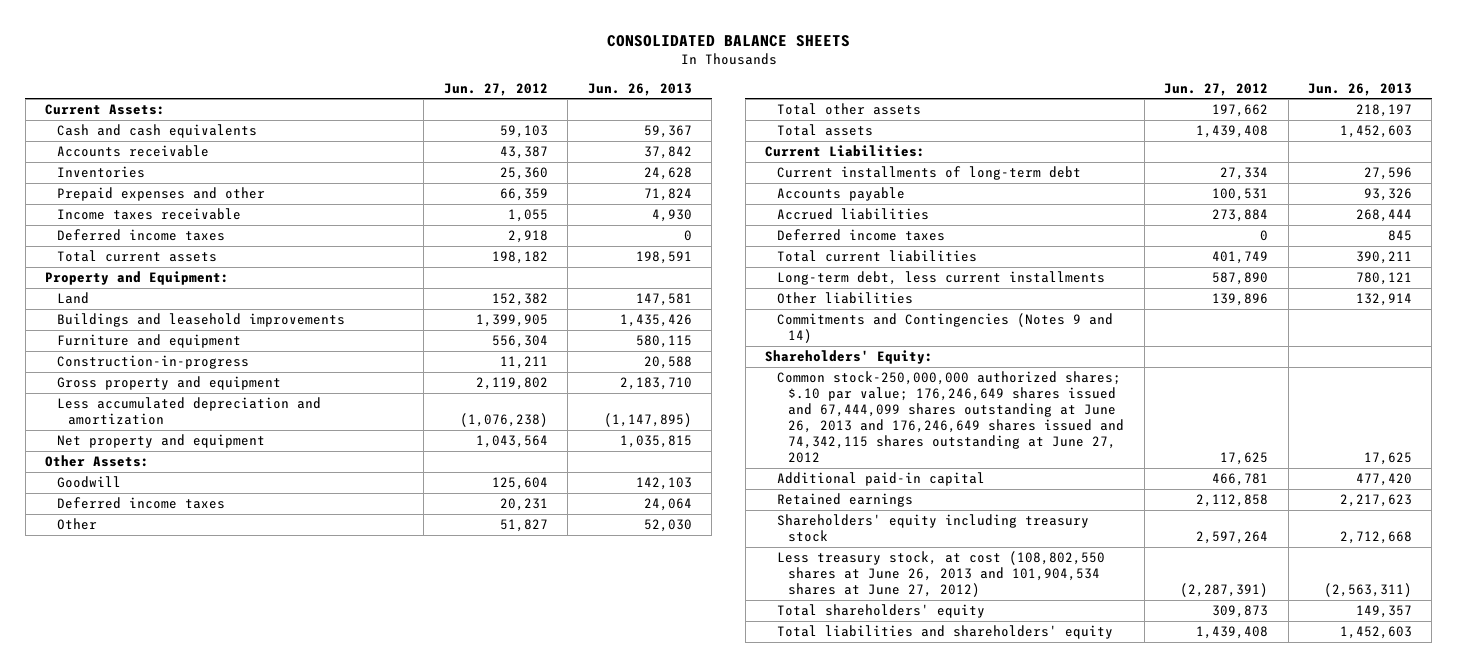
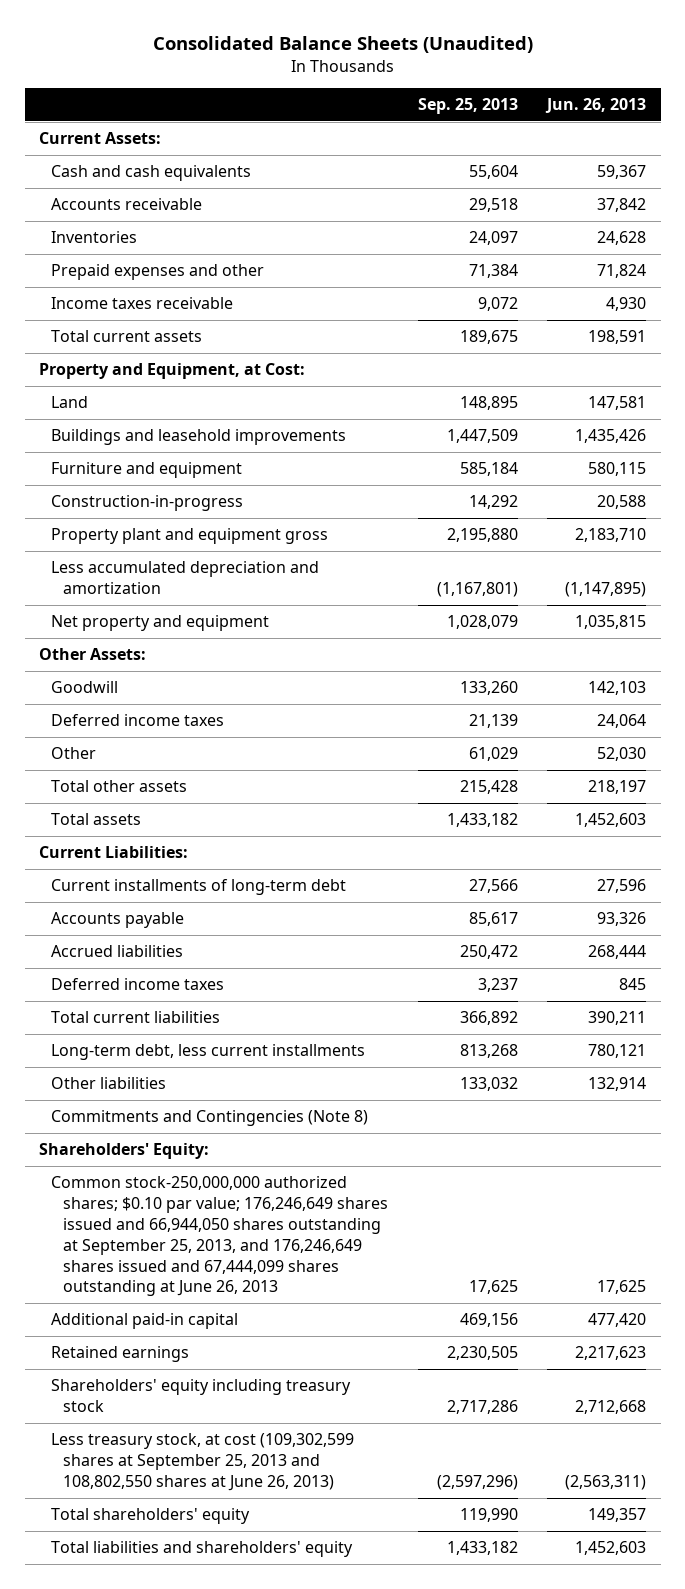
[606,35,850,48] CONSOLIDATED BALANCE SHEETS -> [152,35,533,53] Consolidated Balance Sheets (Unaudited)
[443,82,548,96] Jun. 27, 2012 -> none
none -> [417,98,518,115] Sep. 25, 2013
[56,228,225,241] Deferred income taxes -> none
[45,270,230,285] Property and Equipment: -> [39,363,306,380] Property and Equipment, at Cost:
[56,375,281,390] Gross property and equipment -> [51,528,329,545] Property plant and equipment gross
[776,312,1113,344] Commitments and Contingencies (Notes 9 and 14) -> [51,1110,369,1127] Commitments and Contingencies (Note 8)
[776,370,1125,464] Common stock-250,000,000 authorized shares; $.10 par value; 176,246,649 shares issued and 67,444,099 shares outstanding at June 26, 2013 and 176,246,649 shares issued and 74,342,115 shares outstanding at June 27, 2012 -> [51,1176,389,1297] Common stock-250,000,000 authorized shares; $0.10 par value; 176,246,649 shares issued and 66,944,050 shares outstanding at September 25, 2013, and 176,246,649 shares issued and 67,444,099 shares outstanding at June 26, 2013
[776,550,1105,598] Less treasury stock, at cost (108,802,550 shares at June 26, 2013 and 101,904,534 shares at June 27, 2012) -> [51,1433,355,1491] Less treasury stock, at cost (109,302,599 shares at September 25, 2013 and 108,802,550 shares at June 26, 2013)

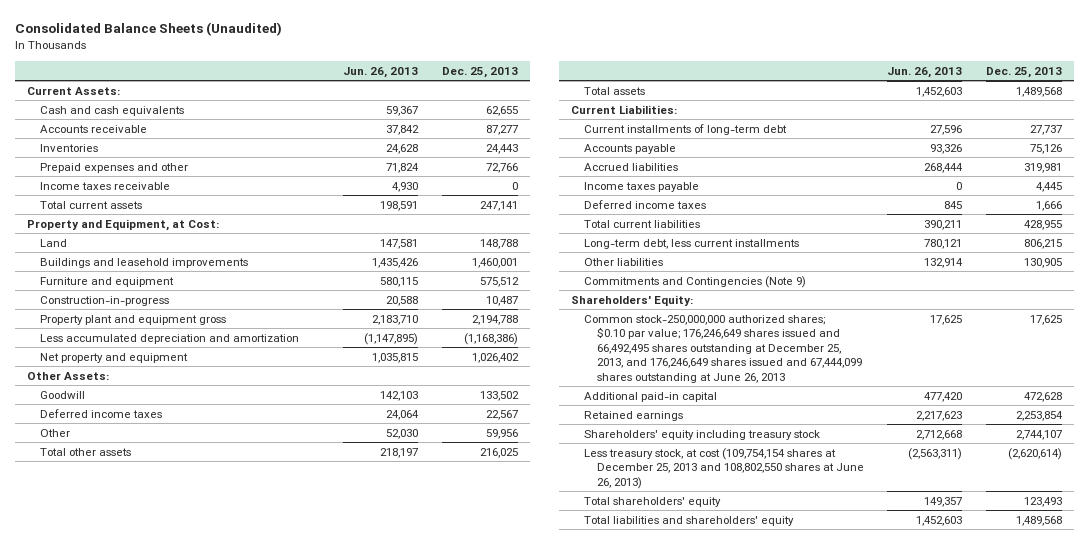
[417,98,518,115] Sep. 25, 2013 -> none
none -> [441,66,518,78] Dec. 25, 2013
none -> [583,181,699,192] Income taxes payable
[51,1110,369,1127] Commitments and Contingencies (Note 8) -> [583,275,806,288] Commitments and Contingencies (Note 9)
[51,1176,389,1297] Common stock-250,000,000 authorized shares; $0.10 par value; 176,246,649 shares issued and 66,944,050 shares outstanding at September 25, 2013, and 176,246,649 shares issued and 67,444,099 shares outstanding at June 26, 2013 -> [583,314,862,384] Common stock-250,000,000 authorized shares; $0.10 par value; 176,246,649 shares issued and 66,492,495 shares outstanding at December 25, 2013, and 176,246,649 shares issued and 67,444,099 shares outstanding at June 26, 2013
[51,1433,355,1491] Less treasury stock, at cost (109,302,599 shares at September 25, 2013 and 108,802,550 shares at June 26, 2013) -> [583,447,864,489] Less treasury stock, at cost (109,754,154 shares at December 25, 2013 and 108,802,550 shares at June 26, 2013)

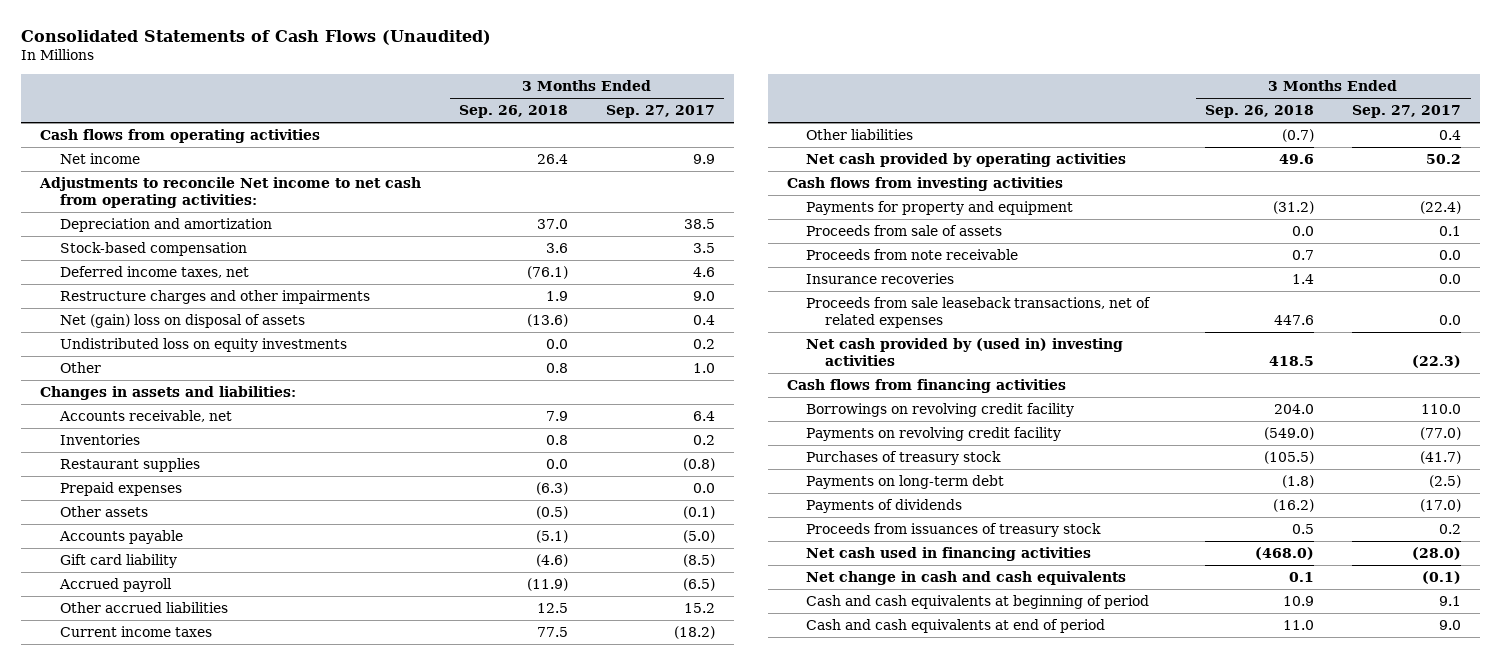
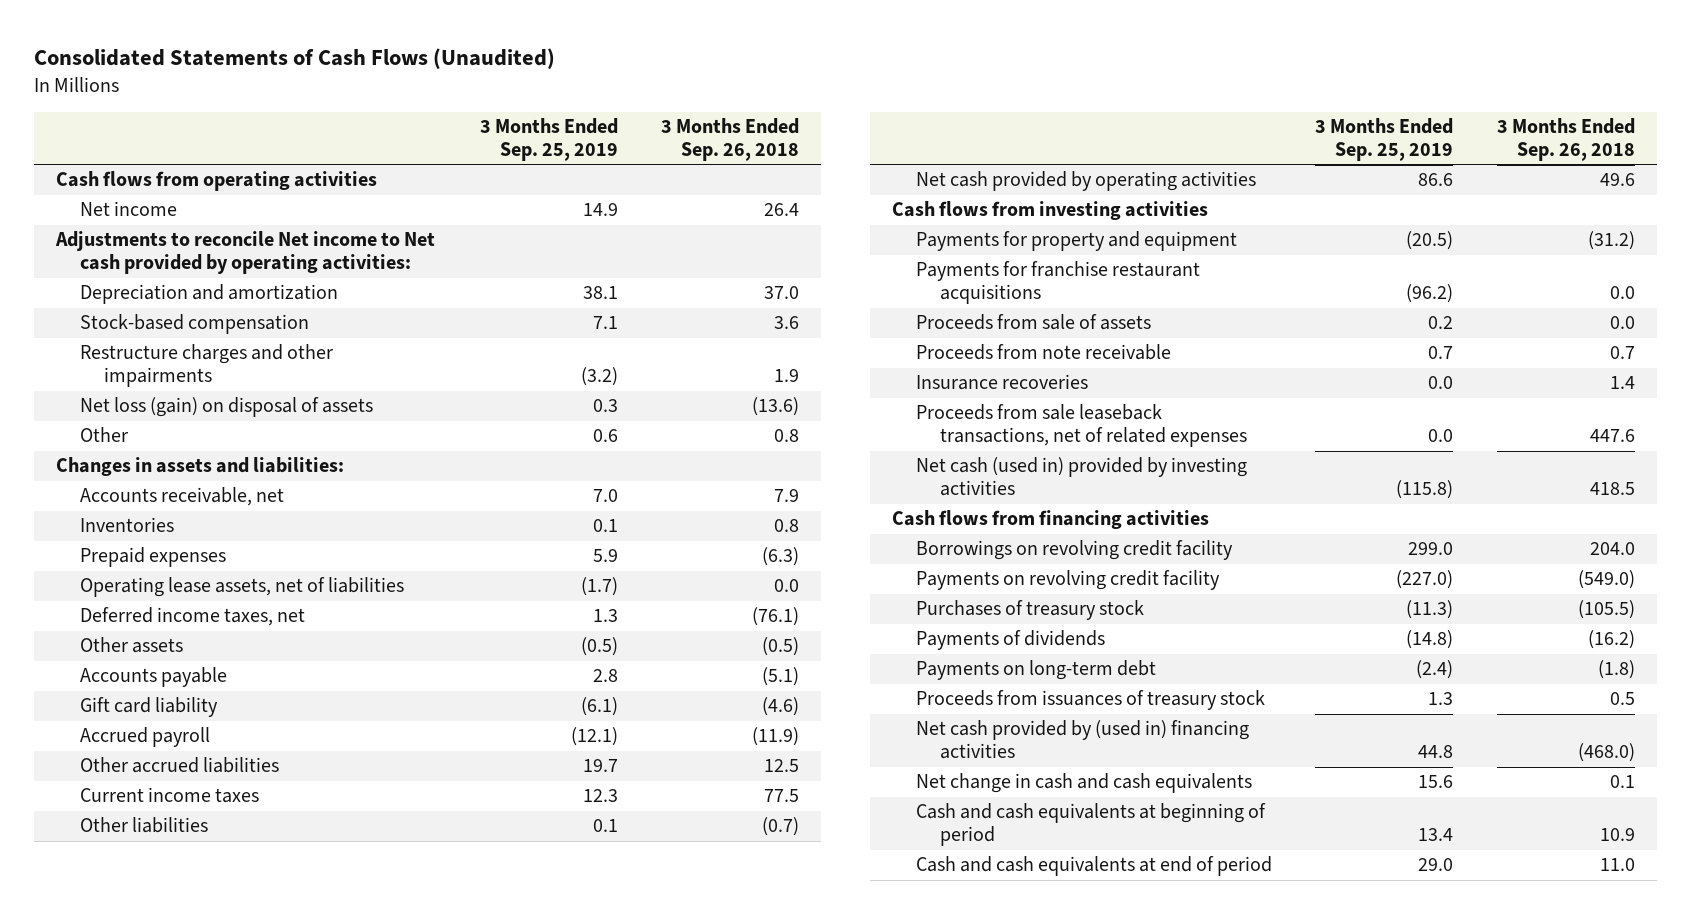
[605,105,715,119] Sep. 27, 2017 -> none
none -> [479,117,618,161] 3 Months Ended Sep. 25, 2019
[39,176,422,209] Adjustments to reconcile Net income to net cash from operating activities: -> [55,231,436,275] Adjustments to reconcile Net income to Net cash provided by operating activities:
[59,337,347,352] Undistributed loss on equity investments -> none
[59,313,305,328] Net (gain) loss on disposal of assets -> [79,397,373,418] Net loss (gain) on disposal of assets
[59,457,200,472] Restaurant supplies -> none
none -> [79,577,404,598] Operating lease assets, net of liabilities
[59,265,249,278] Deferred income taxes, net -> [79,607,305,627] Deferred income taxes, net
none -> [915,261,1200,305] Payments for franchise restaurant acquisitions
[805,337,1123,367] Net cash provided by (used in) investing activities -> [915,457,1247,497] Net cash (used in) provided by investing activities
[805,474,1004,489] Payments on long-term debt -> [915,660,1156,681] Payments on long-term debt
[805,546,1091,561] Net cash used in financing activities -> [915,720,1249,760] Net cash provided by (used in) financing activities

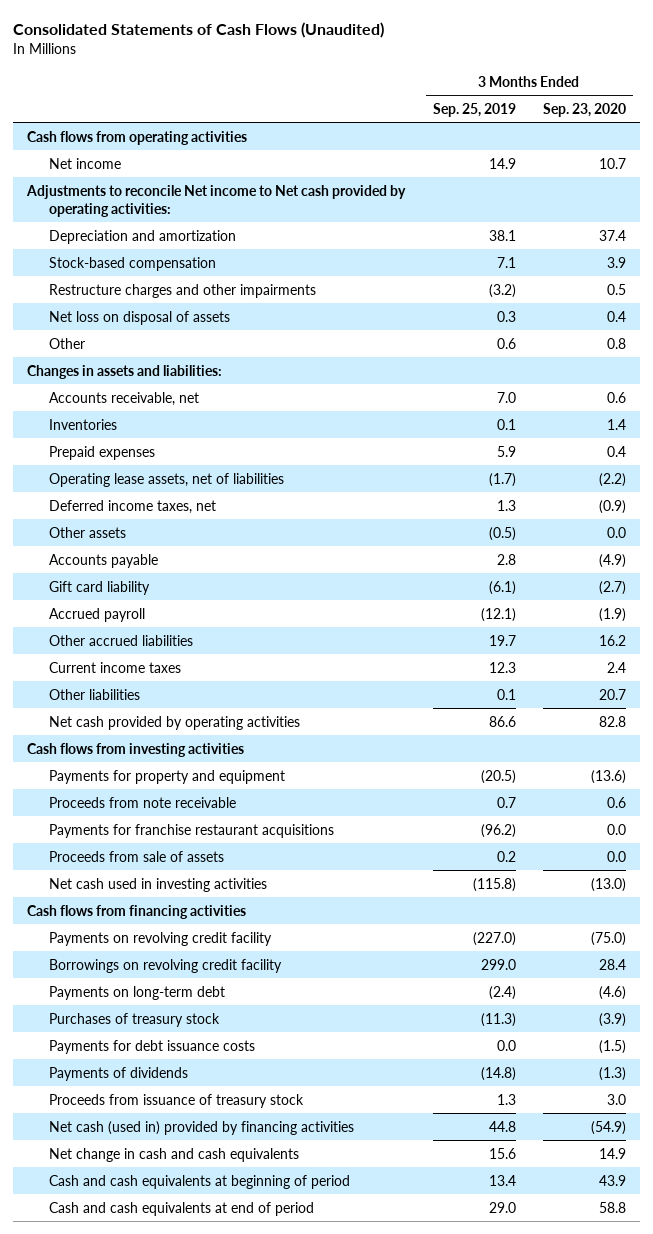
[661,117,800,161] 3 Months Ended Sep. 26, 2018 -> none
none -> [542,102,626,117] Sep. 23, 2020
[79,397,373,418] Net loss (gain) on disposal of assets -> [49,310,231,325] Net loss on disposal of assets
[915,344,1171,361] Proceeds from note receivable -> [49,796,237,808] Proceeds from note receivable
[915,374,1088,391] Insurance recoveries -> none
[915,404,1247,448] Proceeds from sale leaseback transactions, net of related expenses -> none
[915,457,1247,497] Net cash (used in) provided by investing activities -> [49,877,268,892] Net cash used in investing activities
[915,540,1233,561] Borrowings on revolving credit facility -> [49,958,283,973] Borrowings on revolving credit facility
[915,660,1156,681] Payments on long-term debt -> [49,985,226,1000] Payments on long-term debt
none -> [49,1039,256,1054] Payments for debt issuance costs
[915,690,1265,711] Proceeds from issuances of treasury stock -> [49,1093,305,1108] Proceeds from issuance of treasury stock
[915,720,1249,760] Net cash provided by (used in) financing activities -> [49,1120,355,1135] Net cash (used in) provided by financing activities

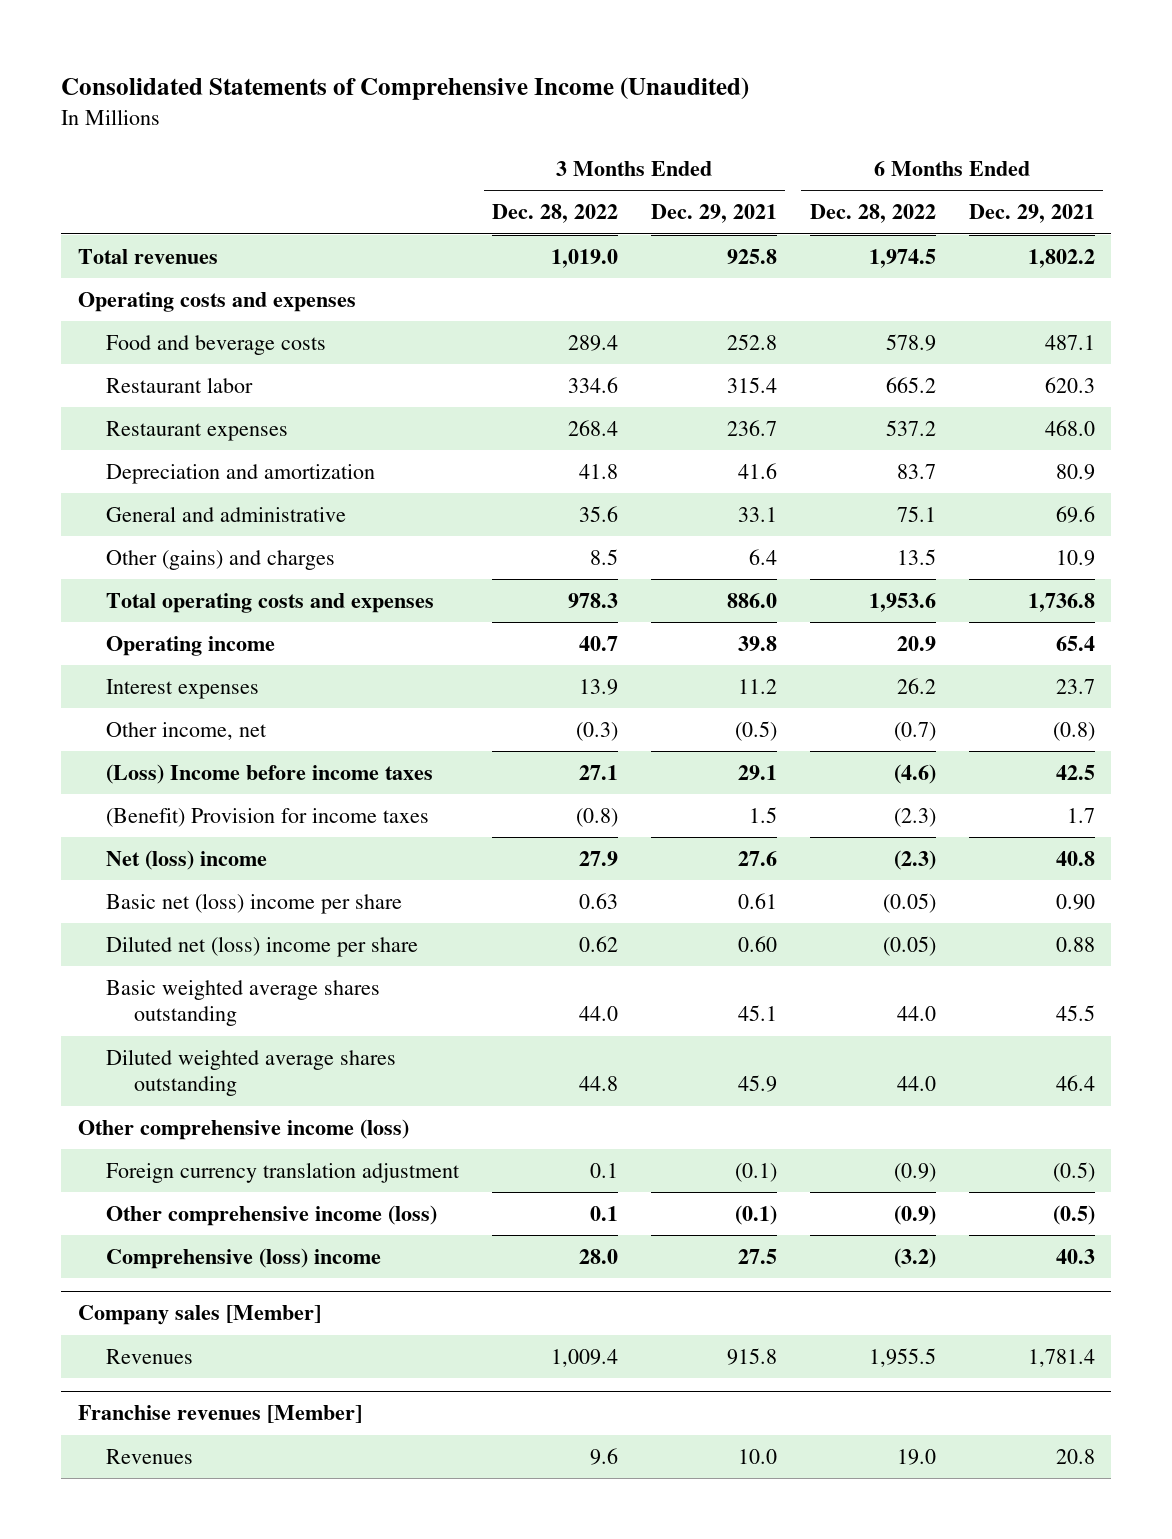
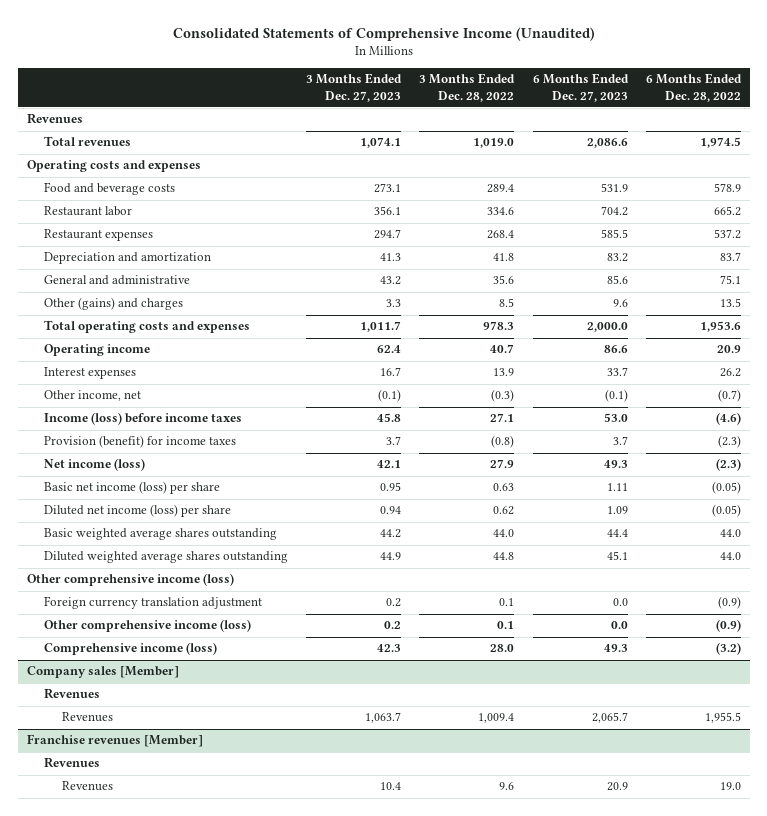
[650,204,777,224] Dec. 29, 2021 -> none
[968,204,1095,224] Dec. 29, 2021 -> none
none -> [306,73,403,102] 3 Months Ended Dec. 27, 2023
none -> [532,73,629,102] 6 Months Ended Dec. 27, 2023
none -> [26,113,83,125] Revenues
[105,763,433,784] (Loss) Income before income taxes -> [44,412,243,426] Income (loss) before income taxes
[105,807,429,827] (Benefit) Provision for income taxes -> [44,435,237,449] Provision (benefit) for income taxes
[105,849,267,870] Net (loss) income -> [44,458,146,472] Net income (loss)
[105,892,402,914] Basic net (loss) income per share -> [44,481,221,495] Basic net income (loss) per share
[105,935,418,957] Diluted net (loss) income per share -> [44,504,232,518] Diluted net income (loss) per share
[105,1247,381,1269] Comprehensive (loss) income -> [44,642,218,656] Comprehensive income (loss)
none -> [44,688,101,700] Revenues
none -> [44,757,101,769] Revenues

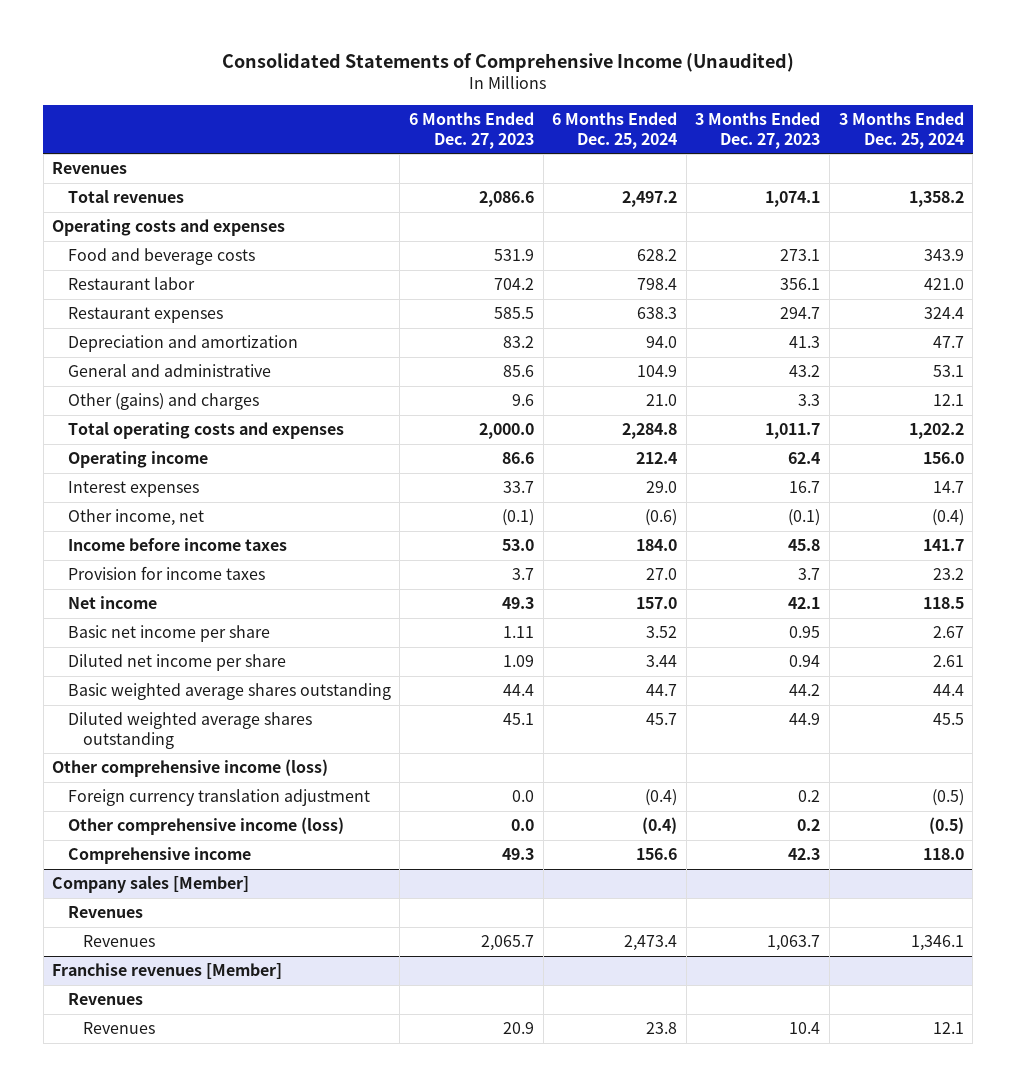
[419,73,516,102] 3 Months Ended Dec. 28, 2022 -> none
[645,73,742,102] 6 Months Ended Dec. 28, 2022 -> none
none -> [552,112,678,149] 6 Months Ended Dec. 25, 2024
none -> [838,112,964,149] 3 Months Ended Dec. 25, 2024
[44,412,243,426] Income (loss) before income taxes -> [67,538,287,552] Income before income taxes
[44,435,237,449] Provision (benefit) for income taxes -> [67,566,265,581] Provision for income taxes
[44,458,146,472] Net income (loss) -> [67,596,157,610] Net income
[44,481,221,495] Basic net income (loss) per share -> [67,625,270,643] Basic net income per share
[44,504,232,518] Diluted net income (loss) per share -> [67,654,286,672] Diluted net income per share
[44,642,218,656] Comprehensive income (loss) -> [67,847,251,865] Comprehensive income

